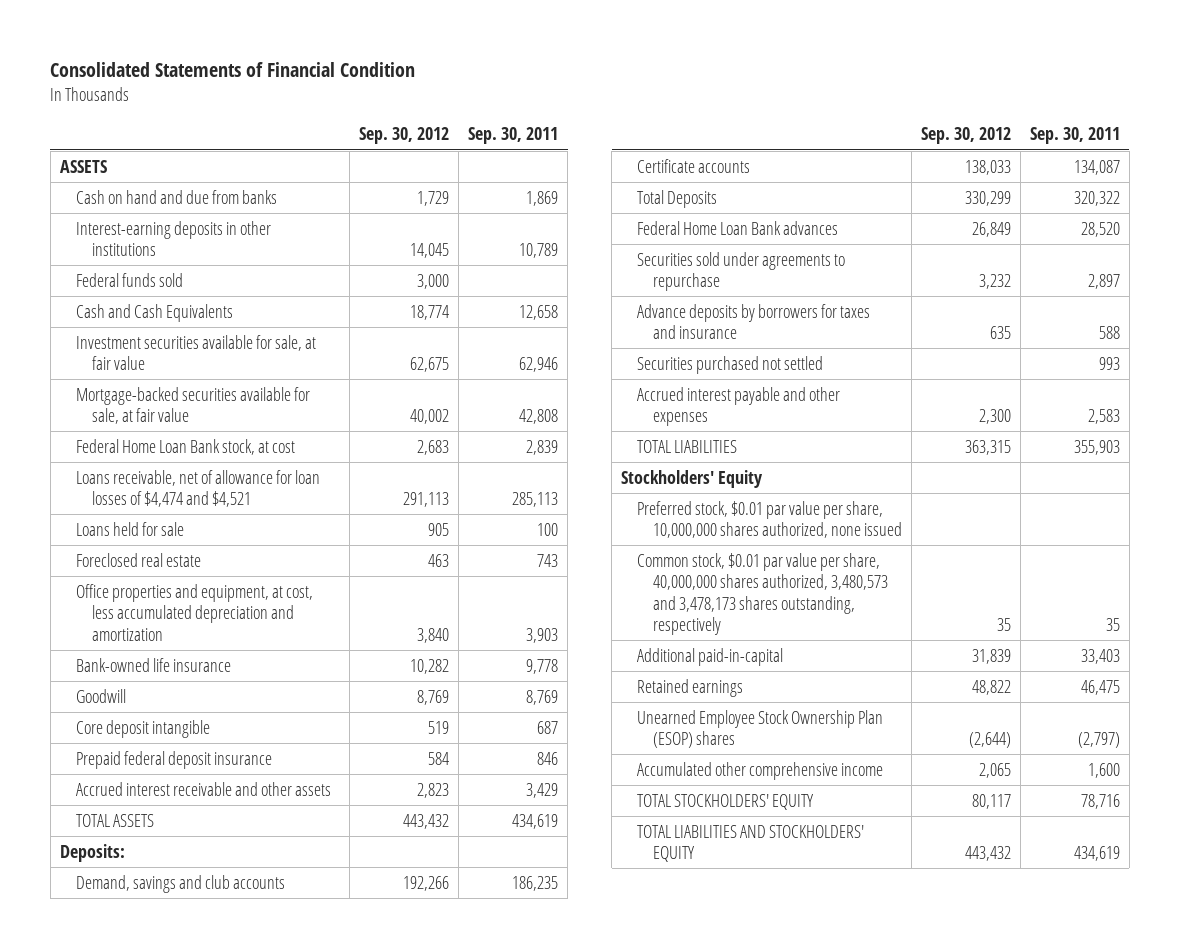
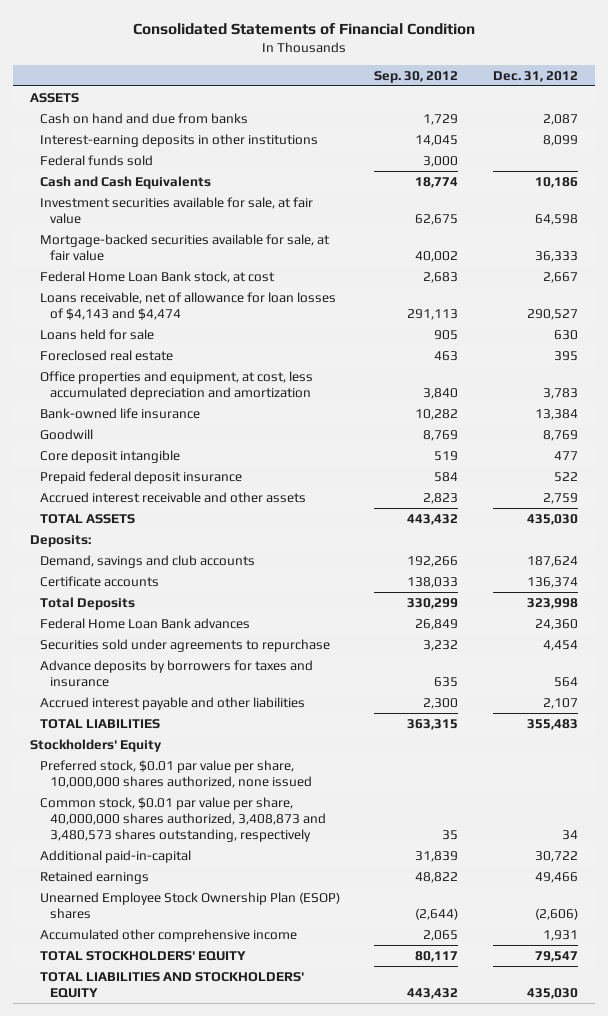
[468,127,559,145] Sep. 30, 2011 -> none
none -> [492,70,578,82] Dec. 31, 2012
[75,469,320,508] Loans receivable, net of allowance for loan losses of $4,474 and $4,521 -> [40,291,337,320] Loans receivable, net of allowance for loan losses of $4,143 and $4,474
[636,355,823,374] Securities purchased not settled -> none
[636,386,840,427] Accrued interest payable and other expenses -> [40,696,306,710] Accrued interest payable and other liabilities
[636,552,888,636] Common stock, $0.01 par value per share, 40,000,000 shares authorized, 3,480,573 and 3,478,173 shares outstanding, respectively -> [40,796,327,843] Common stock, $0.01 par value per share, 40,000,000 shares authorized, 3,408,873 and 3,480,573 shares outstanding, respectively

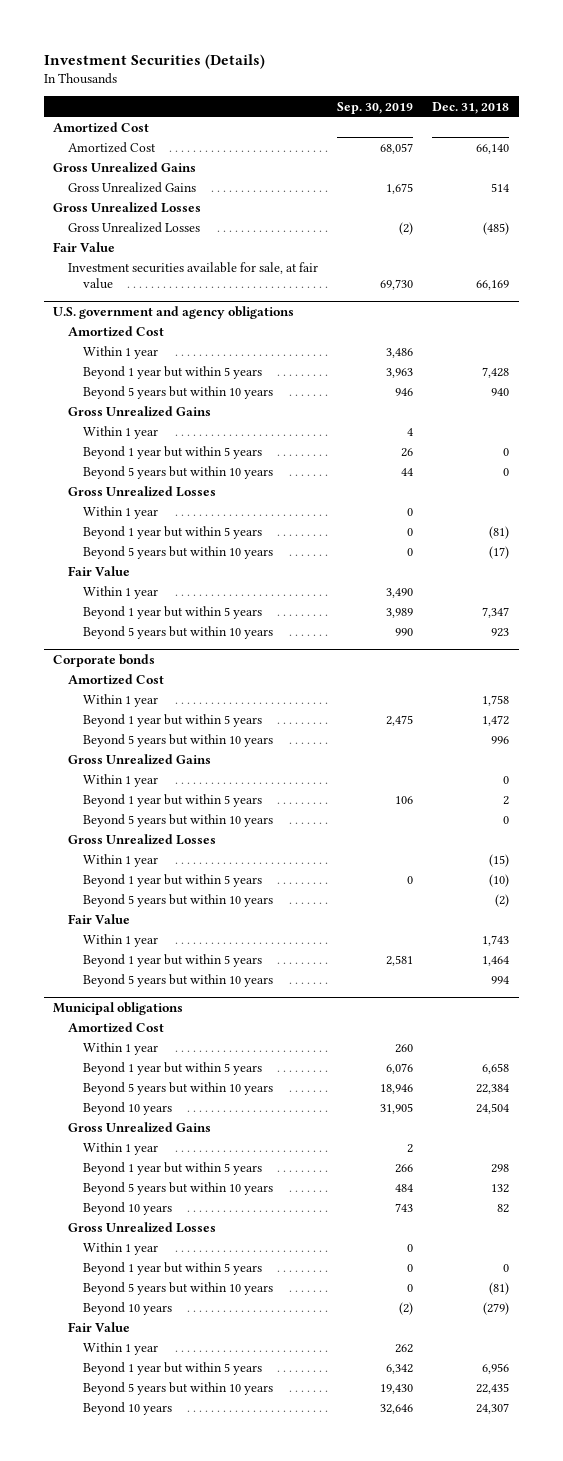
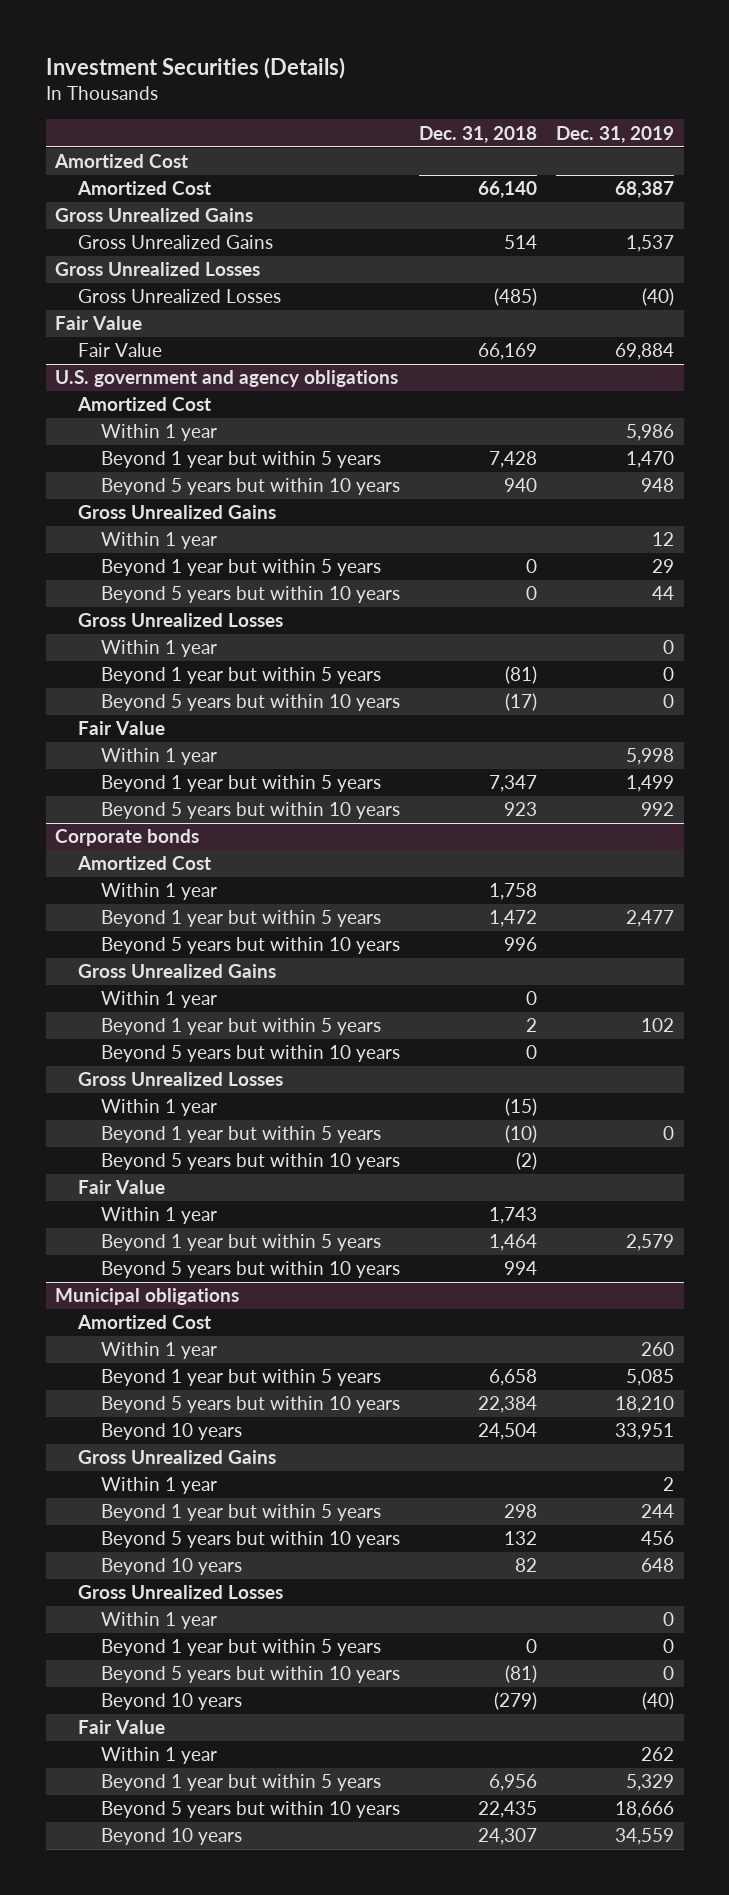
[337,101,414,114] Sep. 30, 2019 -> none
none -> [556,125,675,143] Dec. 31, 2019
[68,261,319,289] Investment securities available for sale, at fair value -> [78,343,163,358] Fair Value

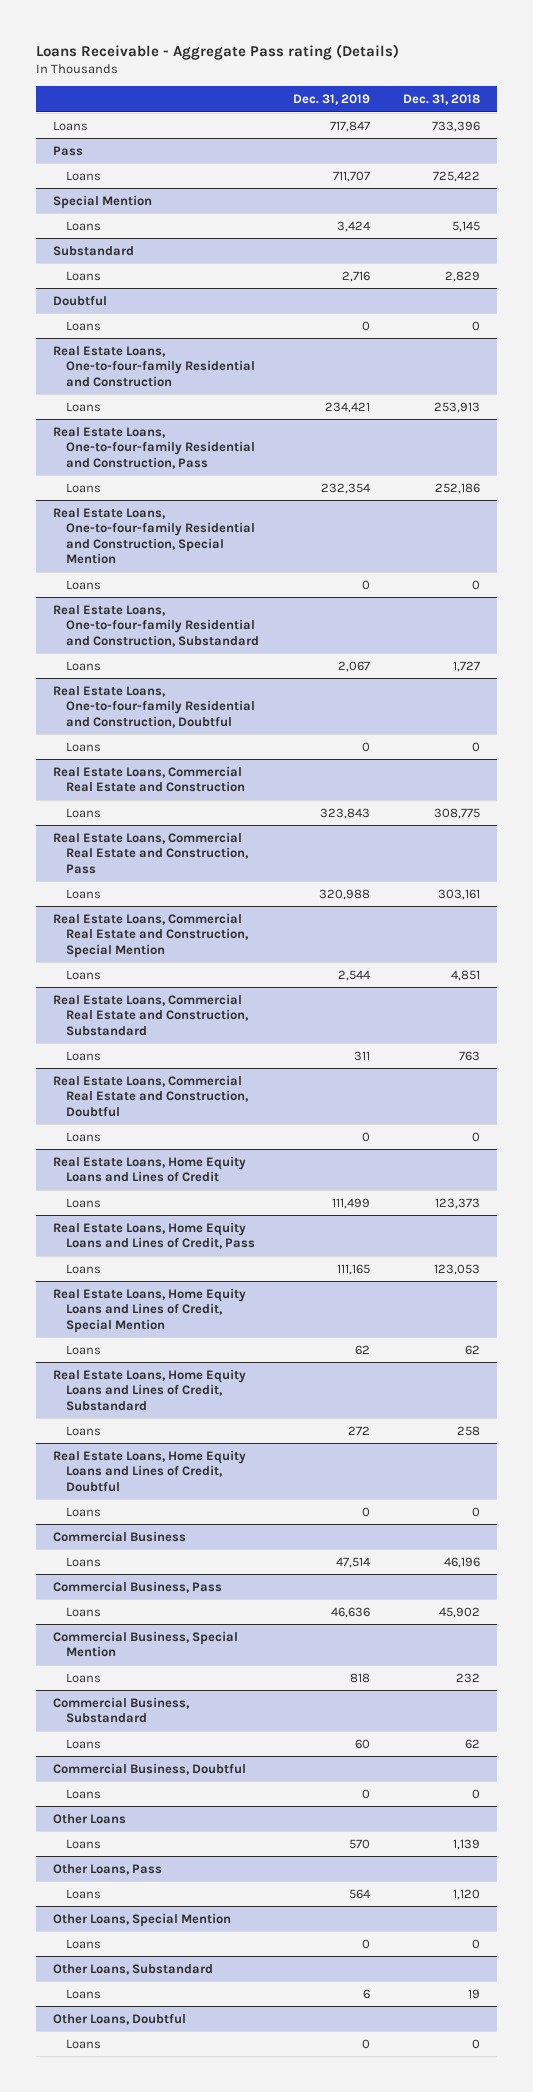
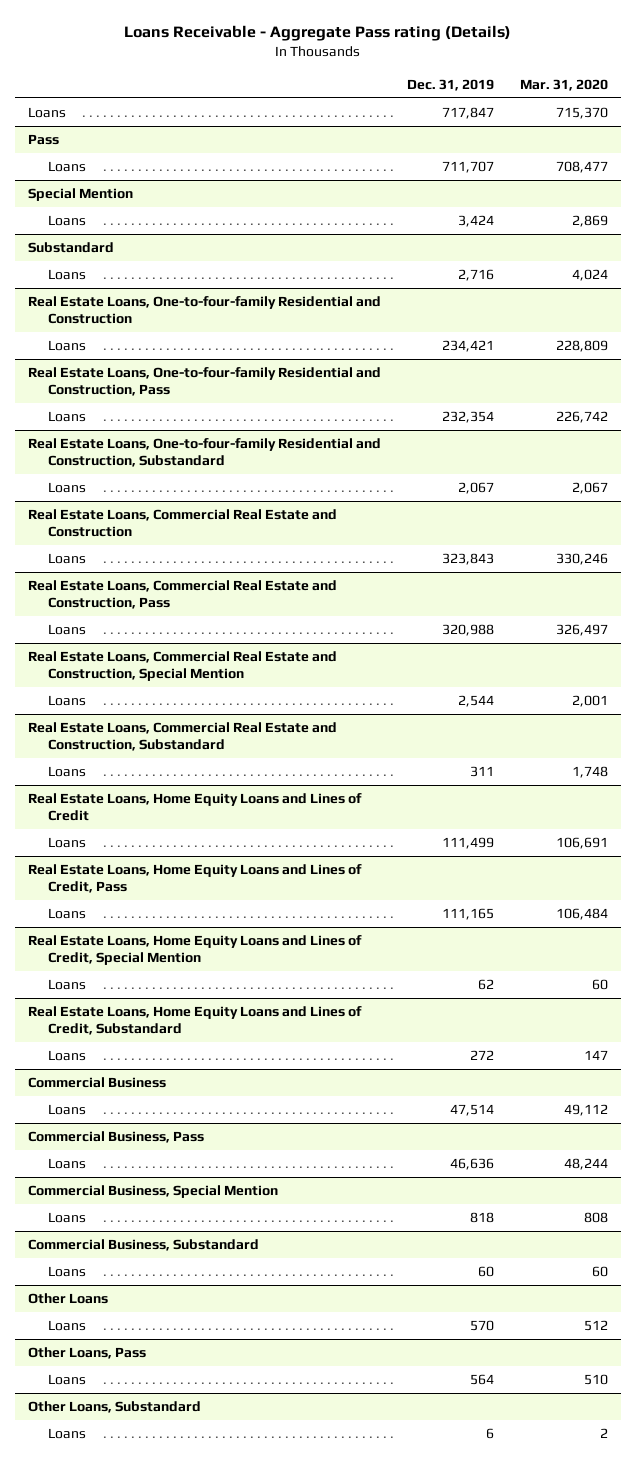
[403,94,481,106] Dec. 31, 2018 -> none
none -> [519,78,608,91] Mar. 31, 2020
[52,294,107,306] Doubtful -> none
[65,320,101,331] Loans -> none
[52,507,255,564] Real Estate Loans, One-to-four-family Residential and Construction, Special Mention -> none
[65,579,101,590] Loans -> none
[52,685,255,728] Real Estate Loans, One-to-four-family Residential and Construction, Doubtful -> none
[65,741,101,752] Loans -> none
[52,1074,248,1117] Real Estate Loans, Commercial Real Estate and Construction, Doubtful -> none
[65,1131,101,1142] Loans -> none
[52,1449,246,1492] Real Estate Loans, Home Equity Loans and Lines of Credit, Doubtful -> none
[65,1506,101,1517] Loans -> none
[52,1762,246,1775] Commercial Business, Doubtful -> none
[65,1788,101,1799] Loans -> none
[52,1912,231,1927] Other Loans, Special Mention -> none
[65,1938,101,1949] Loans -> none
[52,2012,186,2025] Other Loans, Doubtful -> none
[65,2038,101,2049] Loans -> none

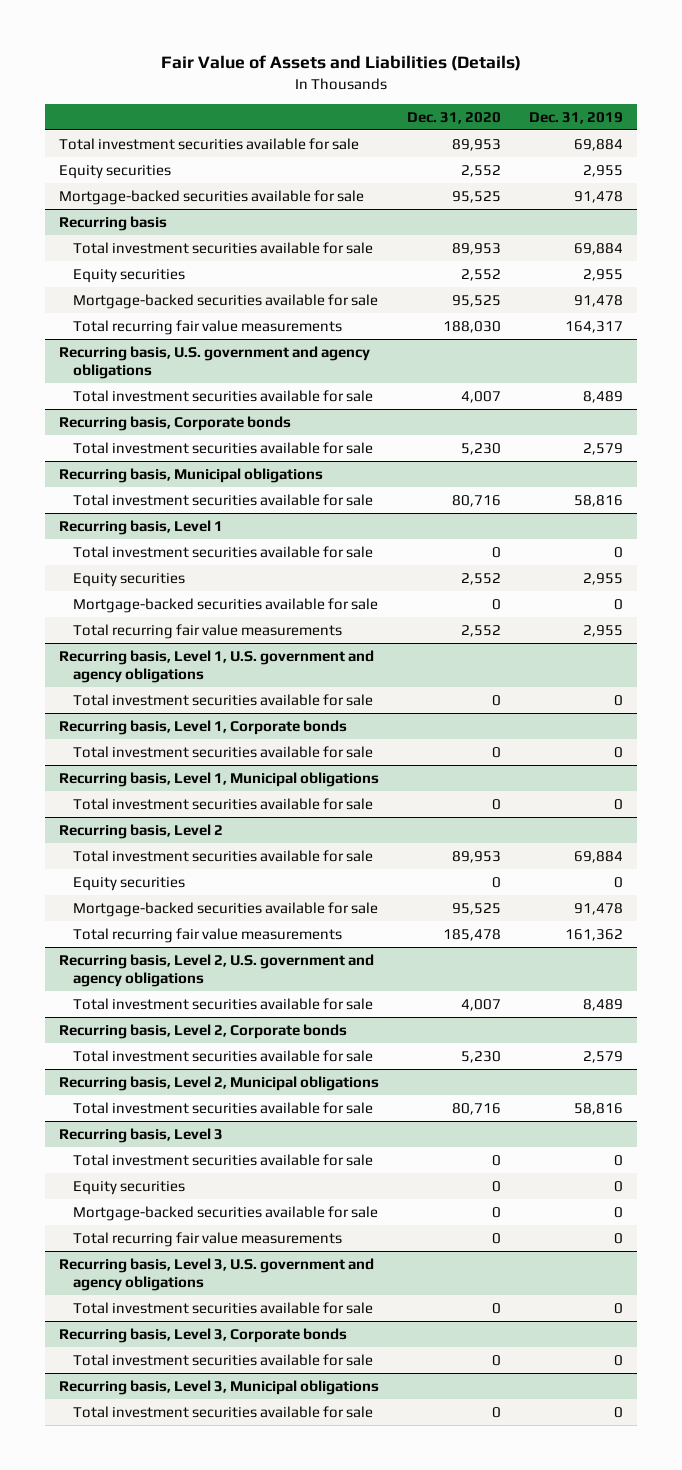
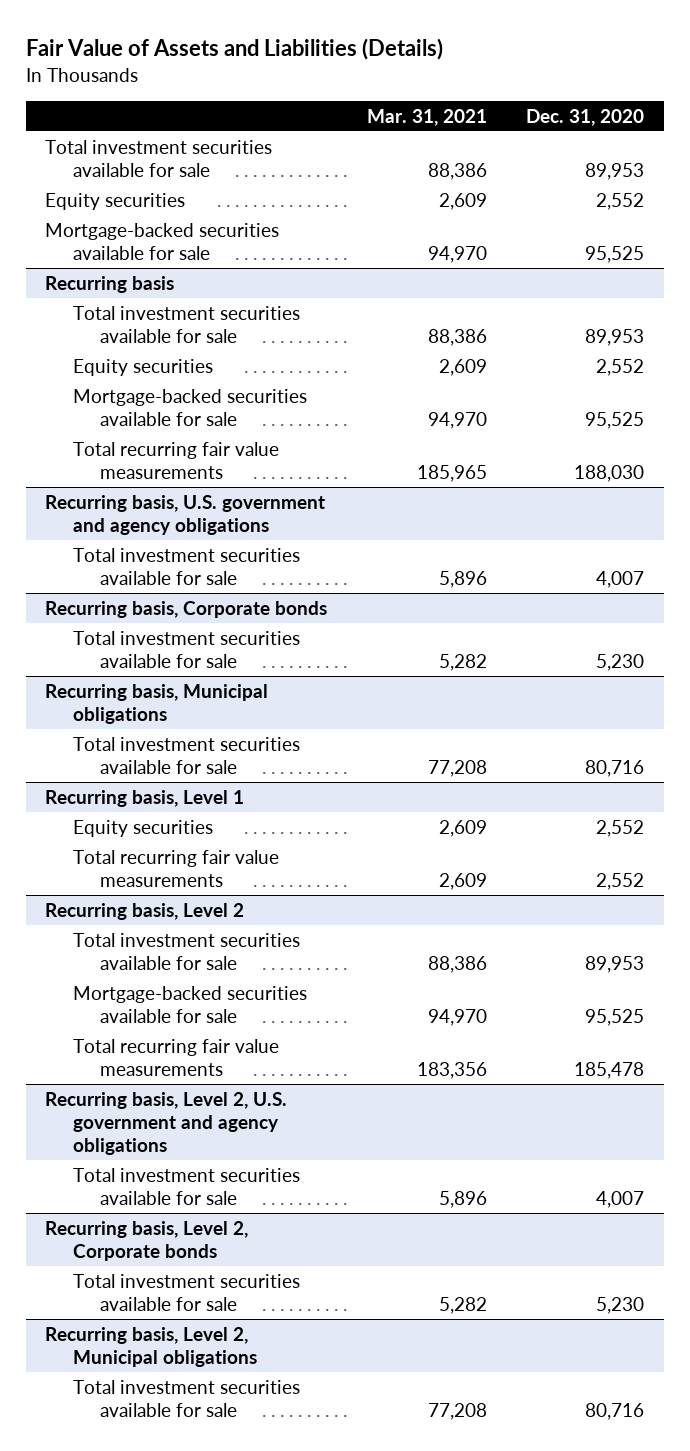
[528,111,623,124] Dec. 31, 2019 -> none
none -> [366,108,487,126] Mar. 31, 2021
[72,545,373,558] Total investment securities available for sale -> none
[72,597,378,613] Mortgage-backed securities available for sale -> none
[58,649,374,684] Recurring basis, Level 1, U.S. government and agency obligations -> none
[72,693,373,706] Total investment securities available for sale -> none
[58,719,347,735] Recurring basis, Level 1, Corporate bonds -> none
[72,745,373,758] Total investment securities available for sale -> none
[58,771,379,787] Recurring basis, Level 1, Municipal obligations -> none
[72,797,373,810] Total investment securities available for sale -> none
[72,876,185,891] Equity securities -> none
[58,1127,223,1143] Recurring basis, Level 3 -> none
[72,1153,373,1166] Total investment securities available for sale -> none
[72,1180,185,1195] Equity securities -> none
[72,1205,378,1221] Mortgage-backed securities available for sale -> none
[72,1231,342,1247] Total recurring fair value measurements -> none
[58,1257,374,1292] Recurring basis, Level 3, U.S. government and agency obligations -> none
[72,1301,373,1314] Total investment securities available for sale -> none
[58,1327,347,1343] Recurring basis, Level 3, Corporate bonds -> none
[72,1353,373,1366] Total investment securities available for sale -> none
[58,1379,379,1395] Recurring basis, Level 3, Municipal obligations -> none
[72,1405,373,1418] Total investment securities available for sale -> none

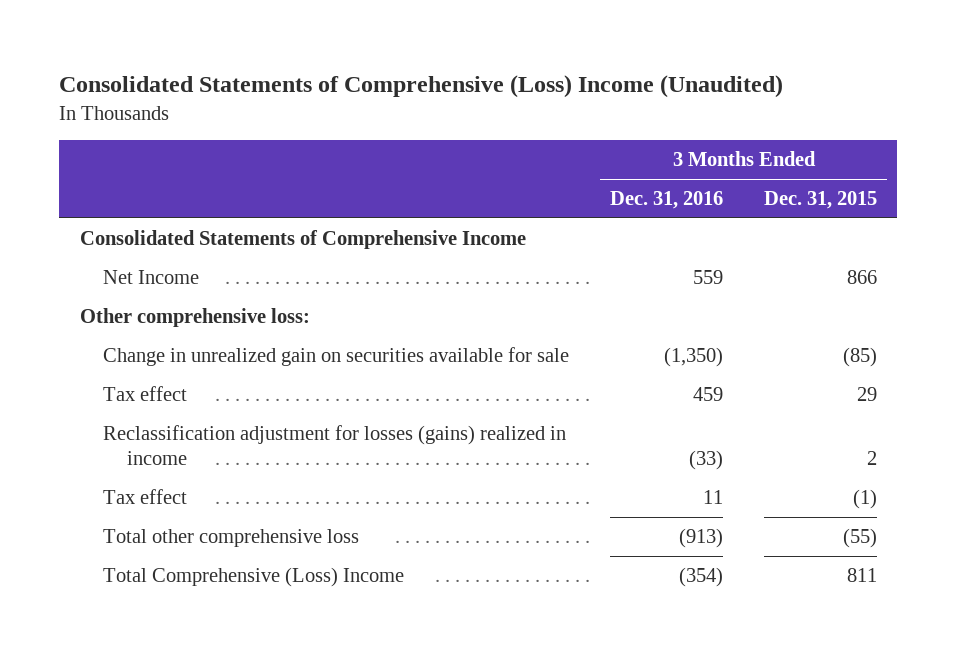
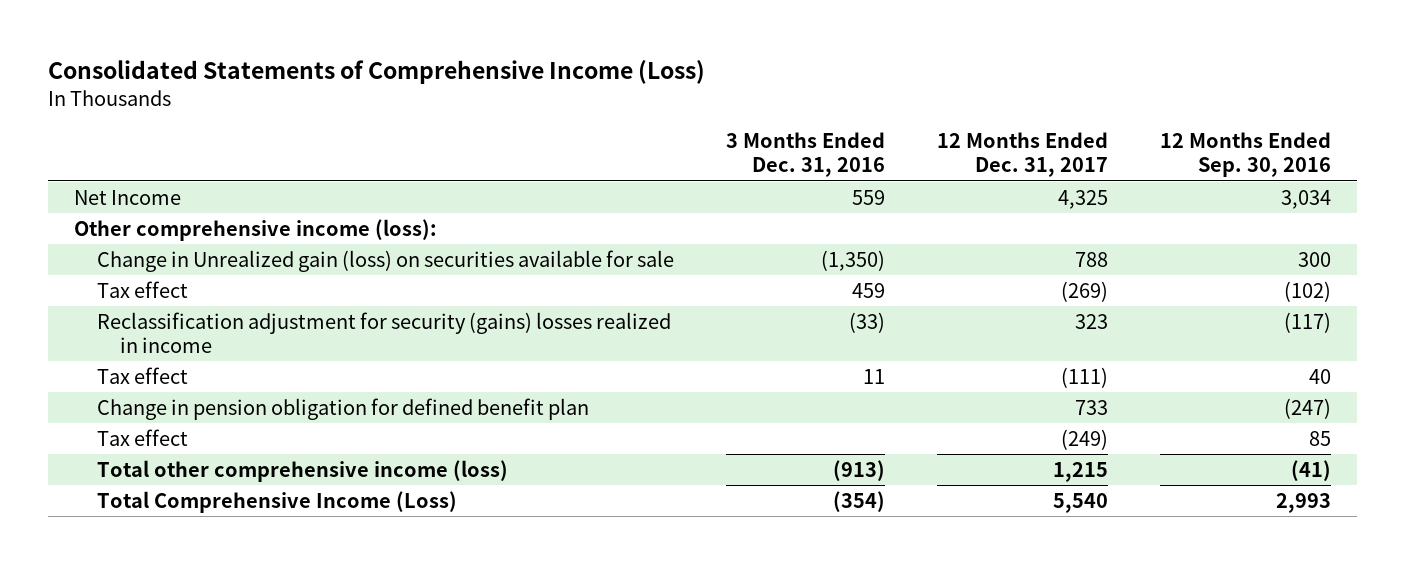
[59,74,784,98] Consolidated Statements of Comprehensive (Loss) Income (Unaudited) -> [47,59,705,84] Consolidated Statements of Comprehensive Income (Loss)
[764,191,878,210] Dec. 31, 2015 -> none
none -> [937,132,1109,178] 12 Months Ended Dec. 31, 2017
none -> [1160,132,1332,178] 12 Months Ended Sep. 30, 2016
[79,230,526,250] Consolidated Statements of Comprehensive Income -> none
[79,308,310,328] Other comprehensive loss: -> [73,218,437,241] Other comprehensive income (loss):
[103,347,570,367] Change in unrealized gain on securities available for sale -> [96,249,674,272] Change in Unrealized gain (loss) on securities available for sale
[103,425,567,466] Reclassification adjustment for losses (gains) realized in income -> [96,311,671,353] Reclassification adjustment for security (gains) losses realized in income
none -> [96,397,589,420] Change in pension obligation for defined benefit plan
none -> [96,428,188,446] Tax effect
[103,529,360,548] Total other comprehensive loss -> [96,459,508,482] Total other comprehensive income (loss)
[103,567,405,588] Total Comprehensive (Loss) Income -> [96,490,457,513] Total Comprehensive Income (Loss)

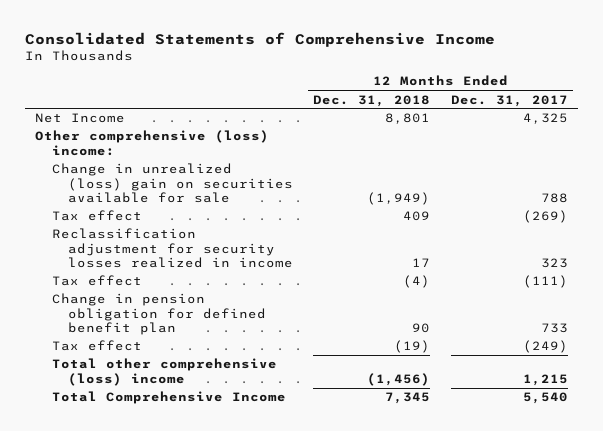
[47,59,705,84] Consolidated Statements of Comprehensive Income (Loss) -> [25,31,496,47] Consolidated Statements of Comprehensive Income
[726,132,886,178] 3 Months Ended Dec. 31, 2016 -> none
[1160,132,1332,178] 12 Months Ended Sep. 30, 2016 -> none
none -> [313,94,431,107] Dec. 31, 2018
[73,218,437,241] Other comprehensive income (loss): -> [35,130,270,156] Other comprehensive (loss) income:
[96,249,674,272] Change in Unrealized gain (loss) on securities available for sale -> [51,163,294,204] Change in unrealized (loss) gain on securities available for sale
[96,311,671,353] Reclassification adjustment for security (gains) losses realized in income -> [51,228,294,269] Reclassification adjustment for security losses realized in income
[96,459,508,482] Total other comprehensive income (loss) -> [51,358,277,386] Total other comprehensive (loss) income
[96,490,457,513] Total Comprehensive Income (Loss) -> [51,391,286,405] Total Comprehensive Income

